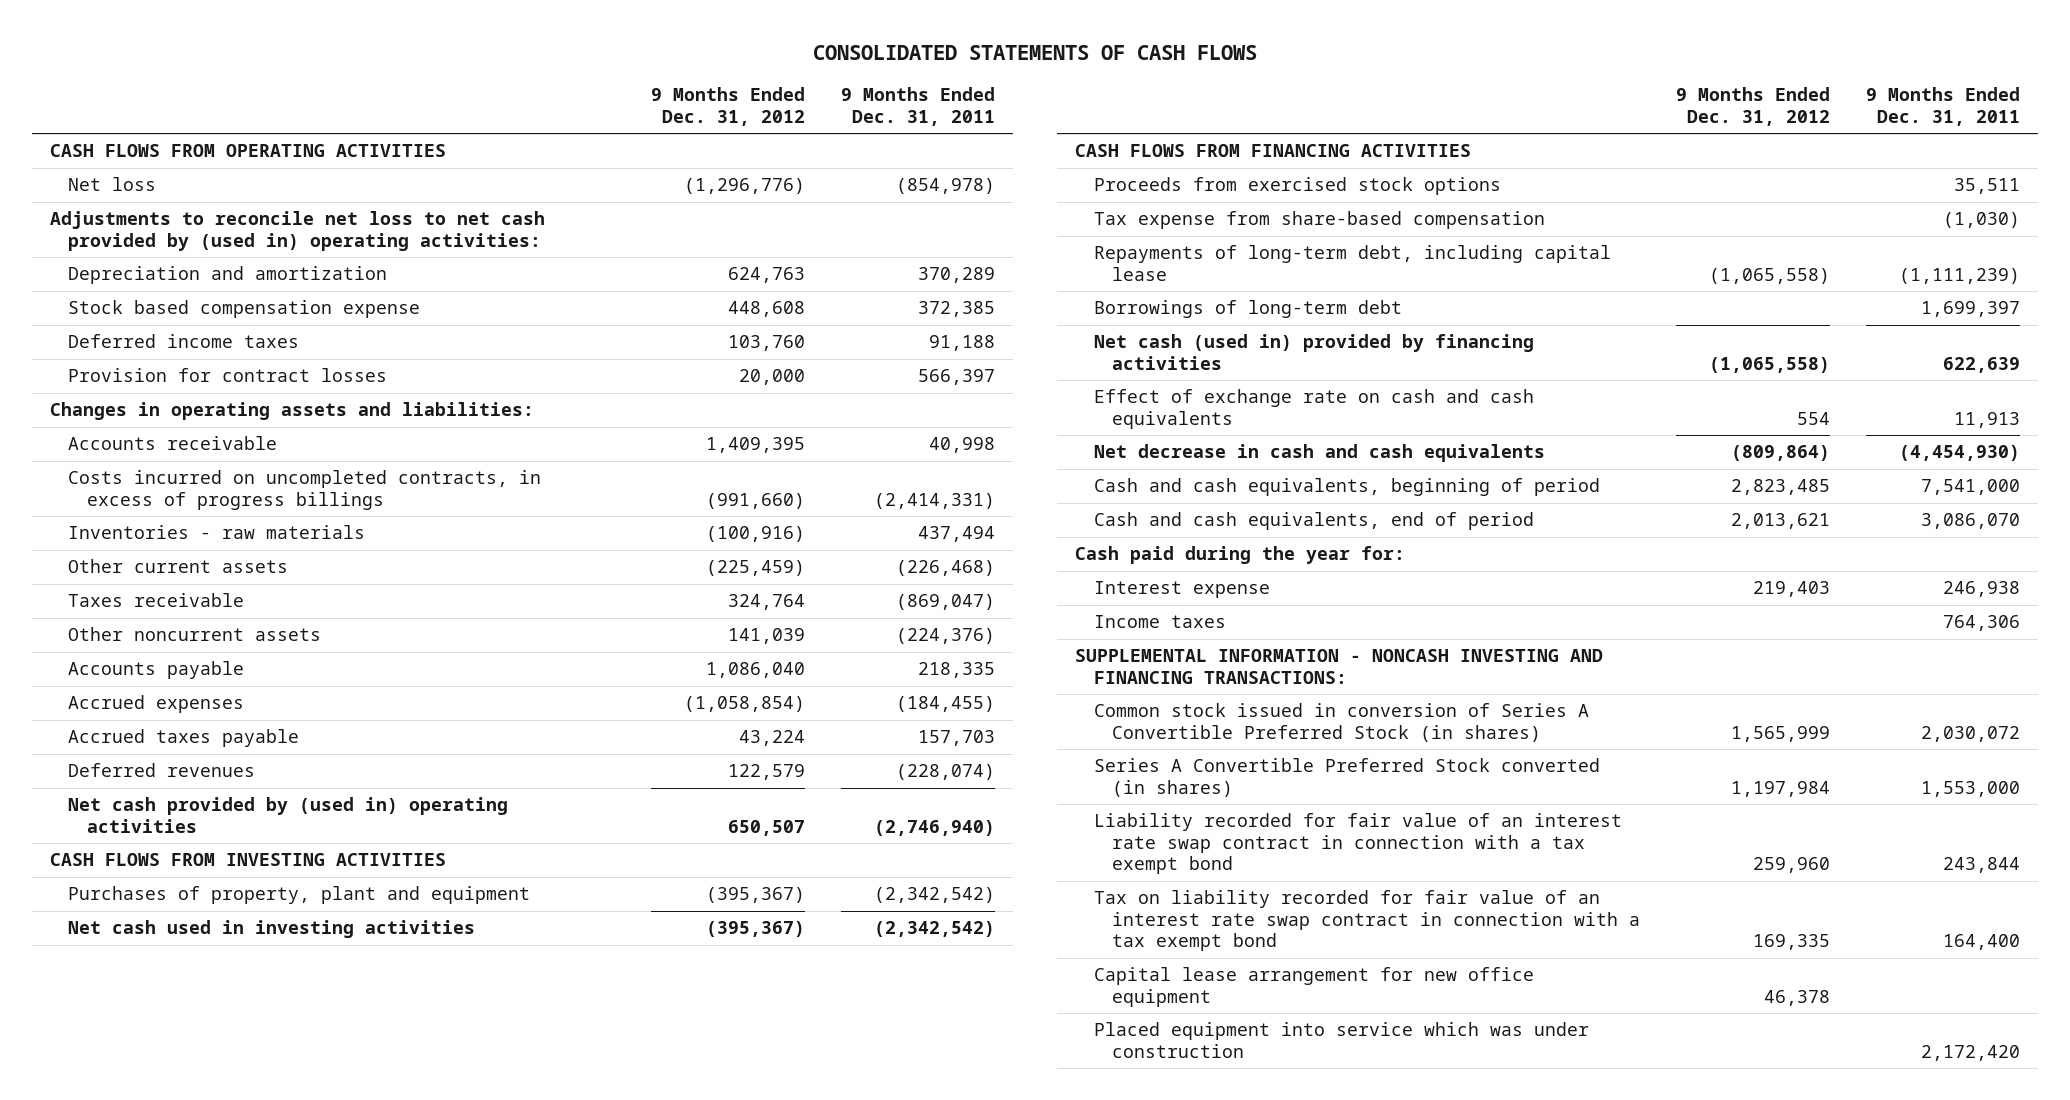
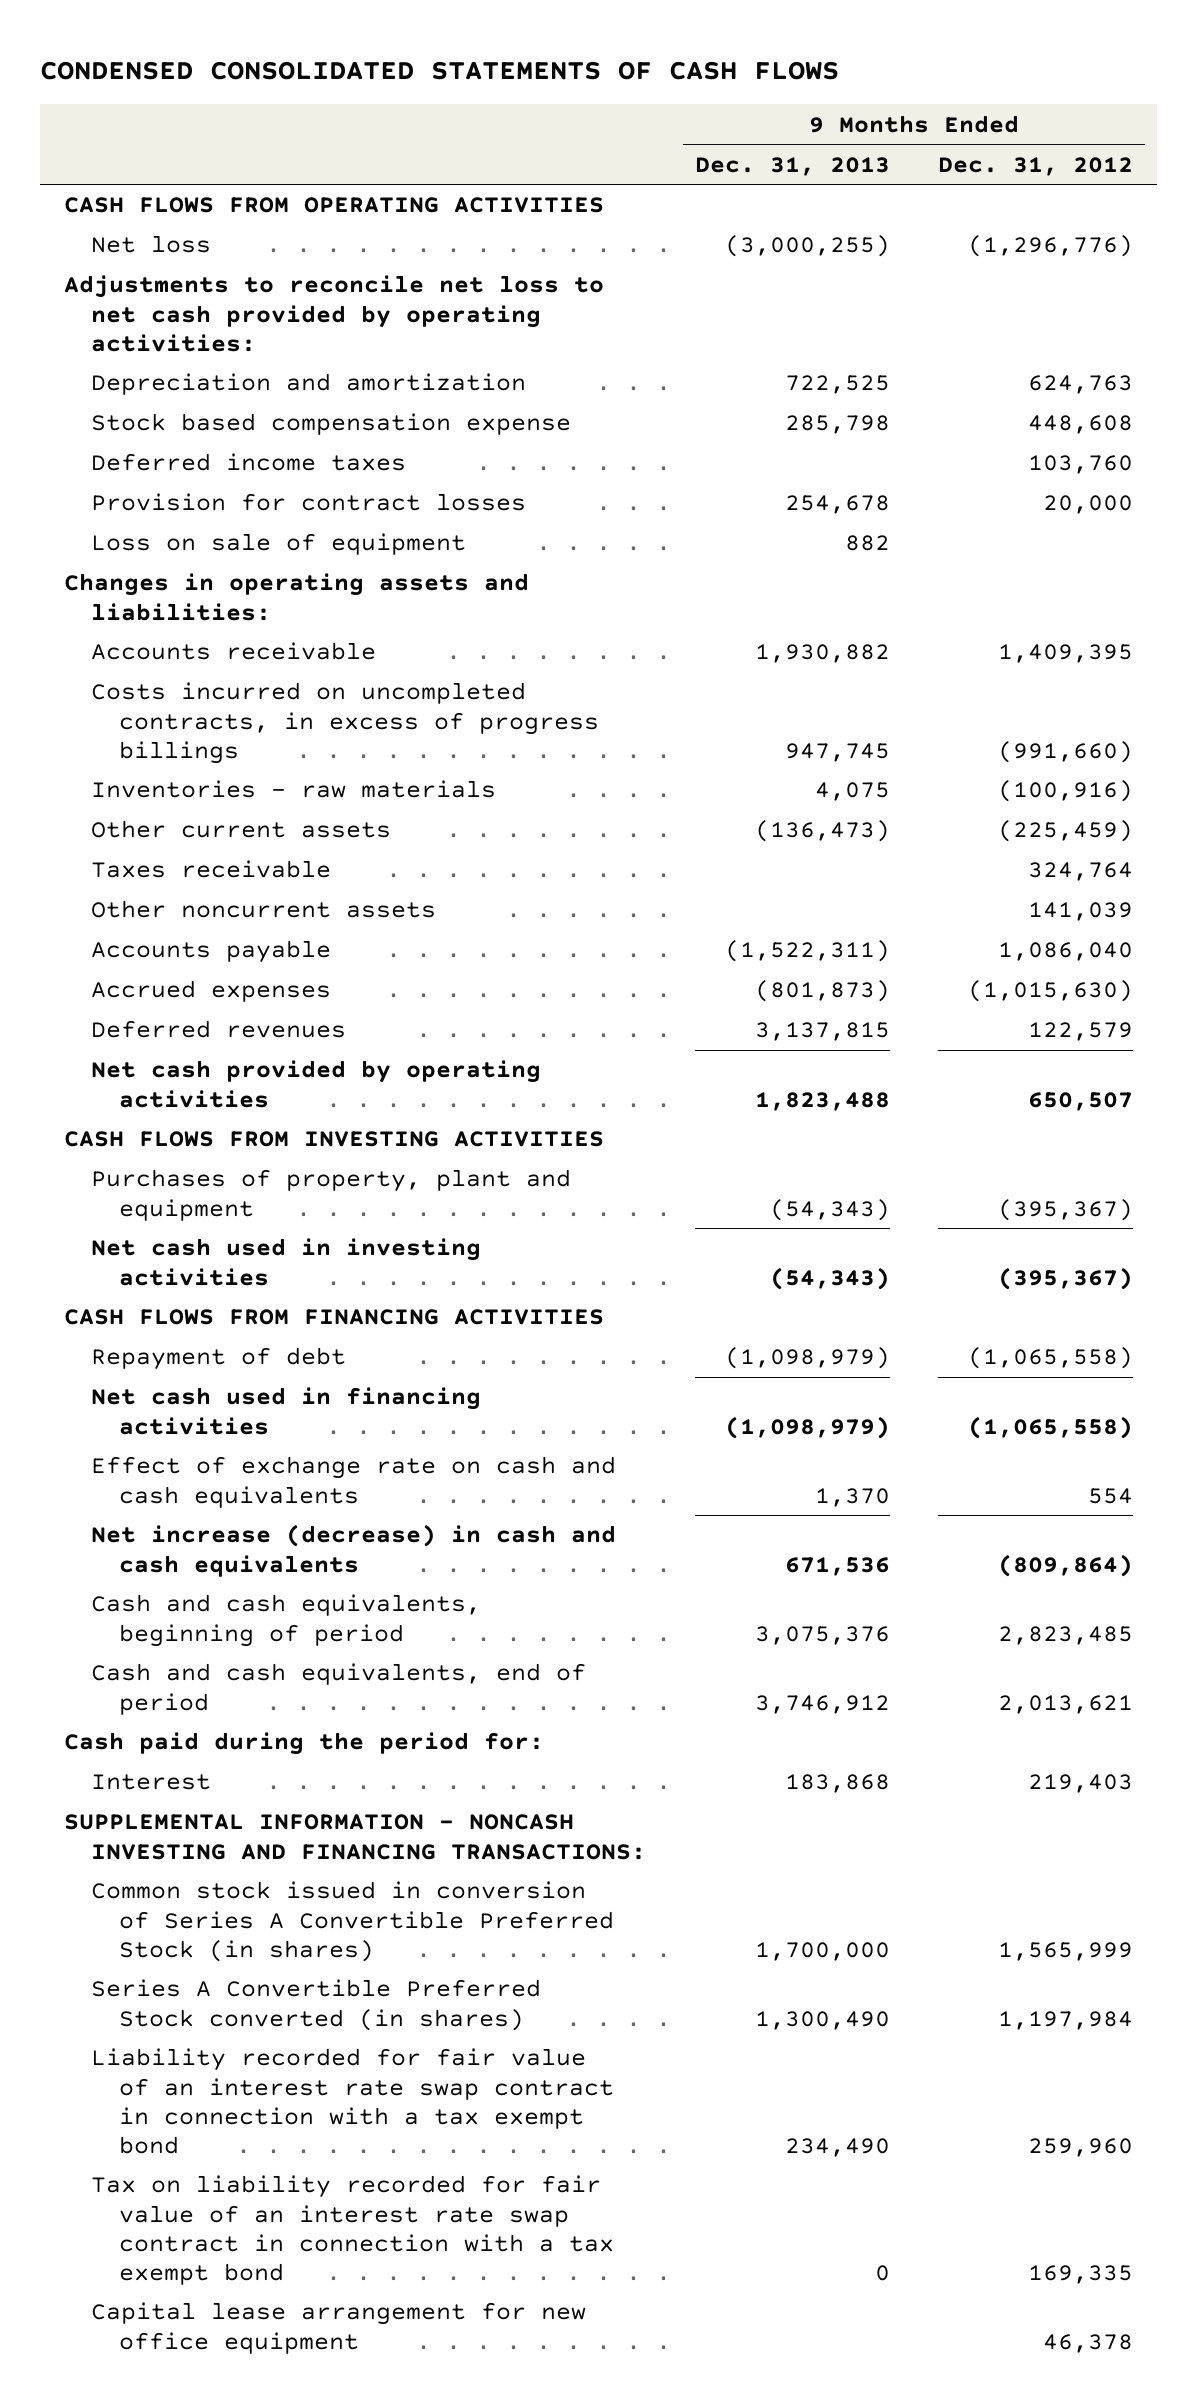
[813,44,1258,60] CONSOLIDATED STATEMENTS OF CASH FLOWS -> [40,61,840,81] CONDENSED CONSOLIDATED STATEMENTS OF CASH FLOWS
[840,87,995,126] 9 Months Ended Dec. 31, 2011 -> none
none -> [694,156,890,176] Dec. 31, 2013
[50,211,546,251] Adjustments to reconcile net loss to net cash provided by (used in) operating activities: -> [64,275,605,352] Adjustments to reconcile net loss to net cash provided by operating activities:
none -> [91,533,467,556] Loss on sale of equipment
[68,729,300,748] Accrued taxes payable -> none
[683,696,805,713] (1,058,854) -> [968,980,1134,1003] (1,015,630)
[68,797,509,833] Net cash provided by (used in) operating activities -> [91,1060,542,1108] Net cash provided by operating activities
[1093,177,1501,196] Proceeds from exercised stock options -> none
[1093,211,1545,230] Tax expense from share-based compensation -> none
[1093,300,1402,319] Borrowings of long-term debt -> none
[1093,245,1611,281] Repayments of long-term debt, including capital lease -> [91,1347,347,1371] Repayment of debt
[1093,334,1534,370] Net cash (used in) provided by financing activities -> [91,1387,482,1435] Net cash used in financing activities
[1093,444,1545,463] Net decrease in cash and cash equivalents -> [91,1524,617,1577] Net increase (decrease) in cash and cash equivalents
[1093,615,1226,629] Income taxes -> none
[1075,546,1406,565] Cash paid during the year for: -> [64,1732,545,1756] Cash paid during the period for:
[1093,581,1270,599] Interest expense -> [91,1774,212,1791] Interest
[1093,1022,1589,1058] Placed equipment into service which was under construction -> none

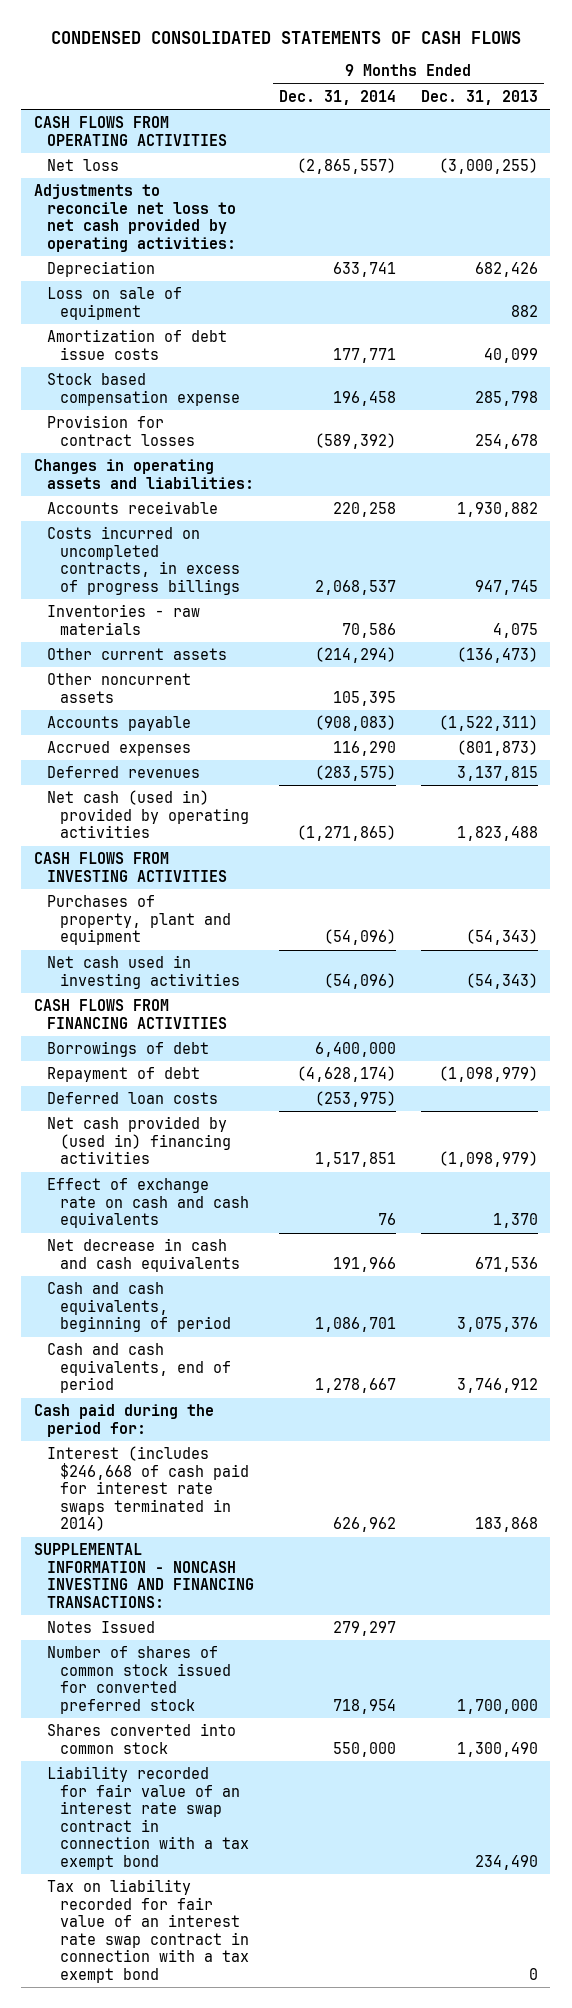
[938,156,1134,176] Dec. 31, 2012 -> none
none -> [278,89,396,105] Dec. 31, 2014
[91,373,527,396] Depreciation and amortization -> none
none -> [46,260,155,277] Depreciation
[91,533,467,556] Loss on sale of equipment -> [46,286,182,320] Loss on sale of equipment
none -> [46,328,227,360] Amortization of debt issue costs
[91,453,407,472] Deferred income taxes -> none
[91,860,332,879] Taxes receivable -> none
[91,1060,542,1108] Net cash provided by operating activities -> [46,789,249,839] Net cash (used in) provided by operating activities
none -> [46,1040,209,1057] Borrowings of debt
none -> [46,1091,218,1104] Deferred loan costs
[91,1387,482,1435] Net cash used in financing activities -> [46,1115,231,1165] Net cash provided by (used in) financing activities
[91,1524,617,1577] Net increase (decrease) in cash and cash equivalents -> [46,1237,240,1272] Net decrease in cash and cash equivalents
[91,1774,212,1791] Interest -> [46,1445,249,1532] Interest (includes $246,668 of cash paid for interest rate swaps terminated in 2014)
none -> [46,1620,155,1633] Notes Issued
[91,1881,614,1962] Common stock issued in conversion of Series A Convertible Preferred Stock (in shares) -> [46,1645,231,1714] Number of shares of common stock issued for converted preferred stock
[91,1979,542,2031] Series A Convertible Preferred Stock converted (in shares) -> [46,1722,236,1754] Shares converted into common stock
[91,2302,587,2354] Capital lease arrangement for new office equipment -> none

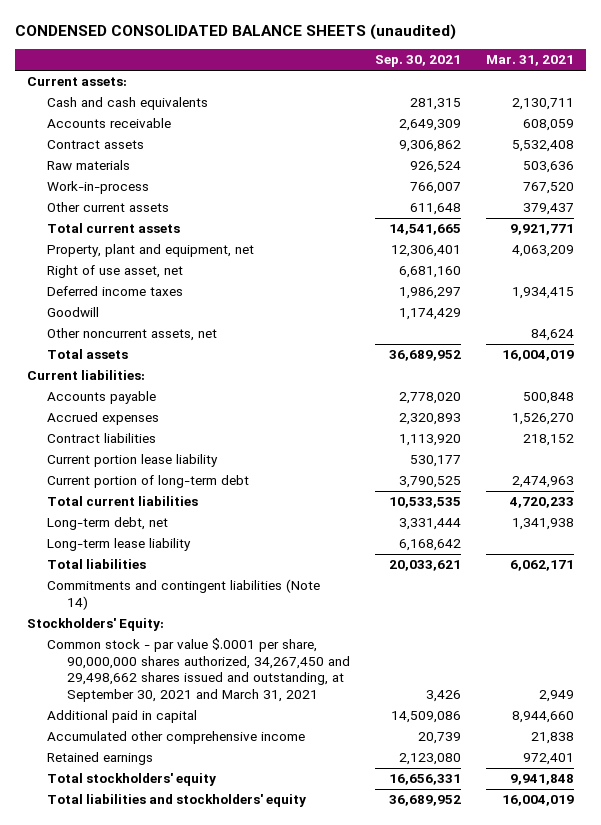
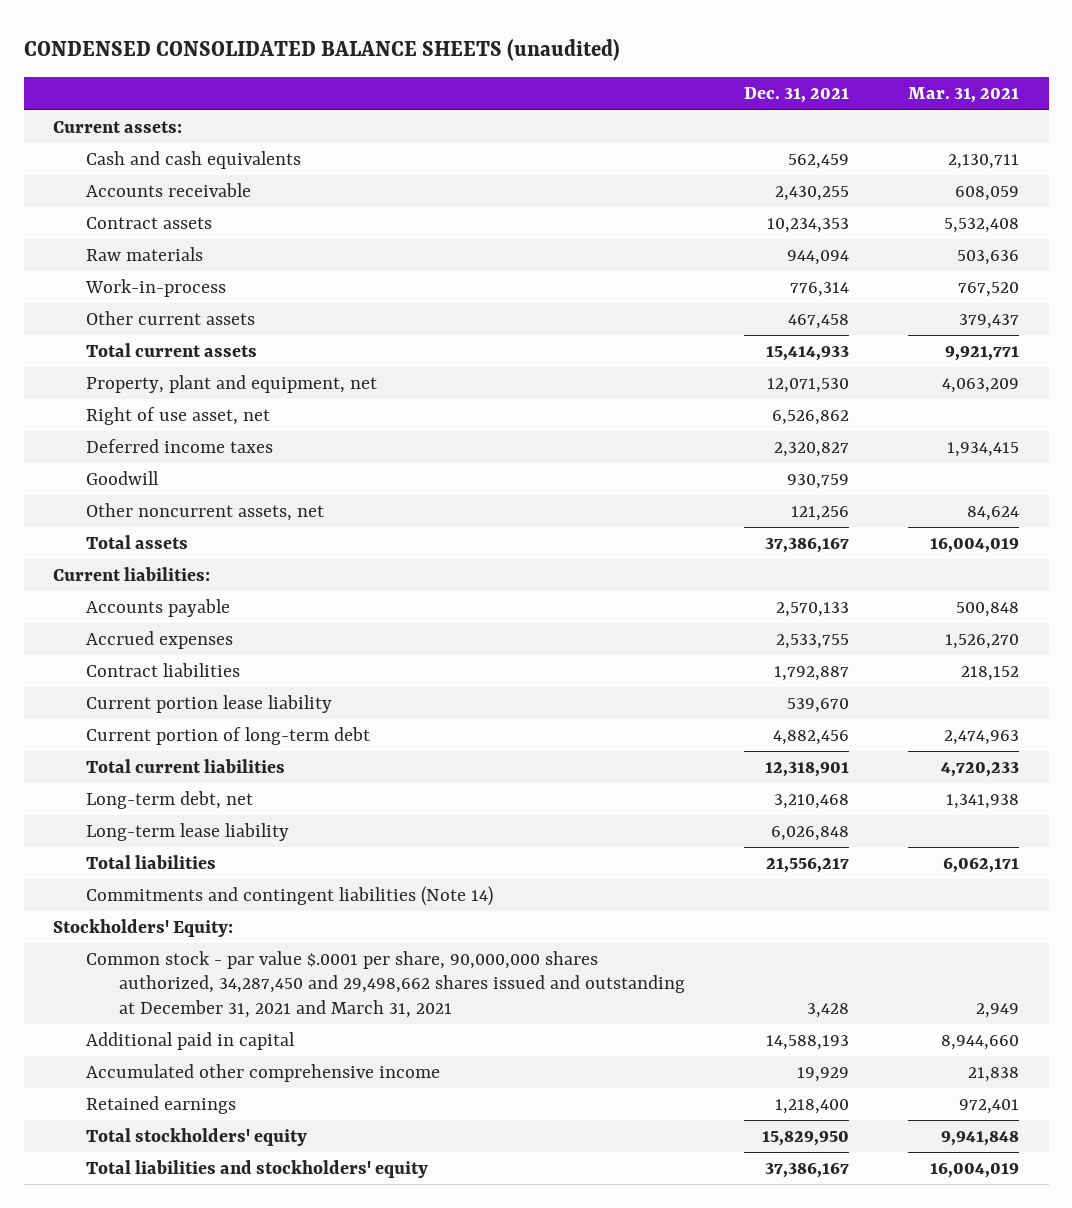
[374,55,461,68] Sep. 30, 2021 -> none
none -> [743,87,849,104] Dec. 31, 2021
[47,638,351,702] Common stock - par value $.0001 per share, 90,000,000 shares authorized, 34,267,450 and 29,498,662 shares issued and outstanding, at September 30, 2021 and March 31, 2021 -> [85,951,685,1018] Common stock - par value $.0001 per share, 90,000,000 shares authorized, 34,287,450 and 29,498,662 shares issued and outstanding at December 31, 2021 and March 31, 2021

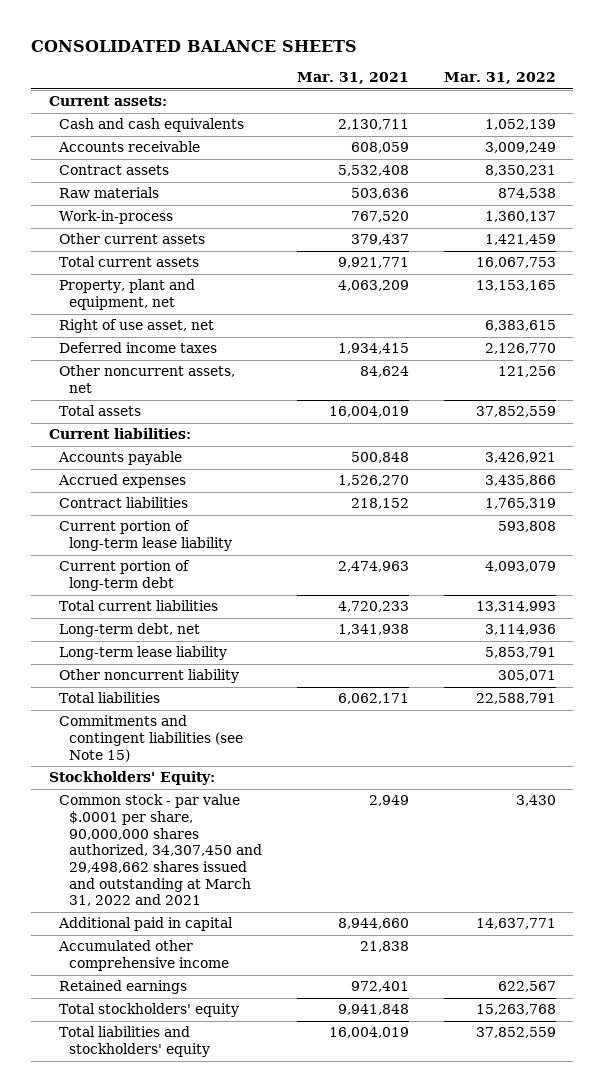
[23,39,620,62] CONDENSED CONSOLIDATED BALANCE SHEETS (unaudited) -> [31,40,358,53] CONSOLIDATED BALANCE SHEETS
[743,87,849,104] Dec. 31, 2021 -> none
none -> [443,72,556,85] Mar. 31, 2022
[85,471,159,486] Goodwill -> none
[85,695,332,714] Current portion lease liability -> [58,520,232,552] Current portion of long-term lease liability
none -> [58,669,239,684] Other noncurrent liability
[85,886,493,907] Commitments and contingent liabilities (Note 14) -> [58,715,243,762] Commitments and contingent liabilities (see Note 15)
[85,951,685,1018] Common stock - par value $.0001 per share, 90,000,000 shares authorized, 34,287,450 and 29,498,662 shares issued and outstanding at December 31, 2021 and March 31, 2021 -> [58,794,262,907] Common stock - par value $.0001 per share, 90,000,000 shares authorized, 34,307,450 and 29,498,662 shares issued and outstanding at March 31, 2022 and 2021

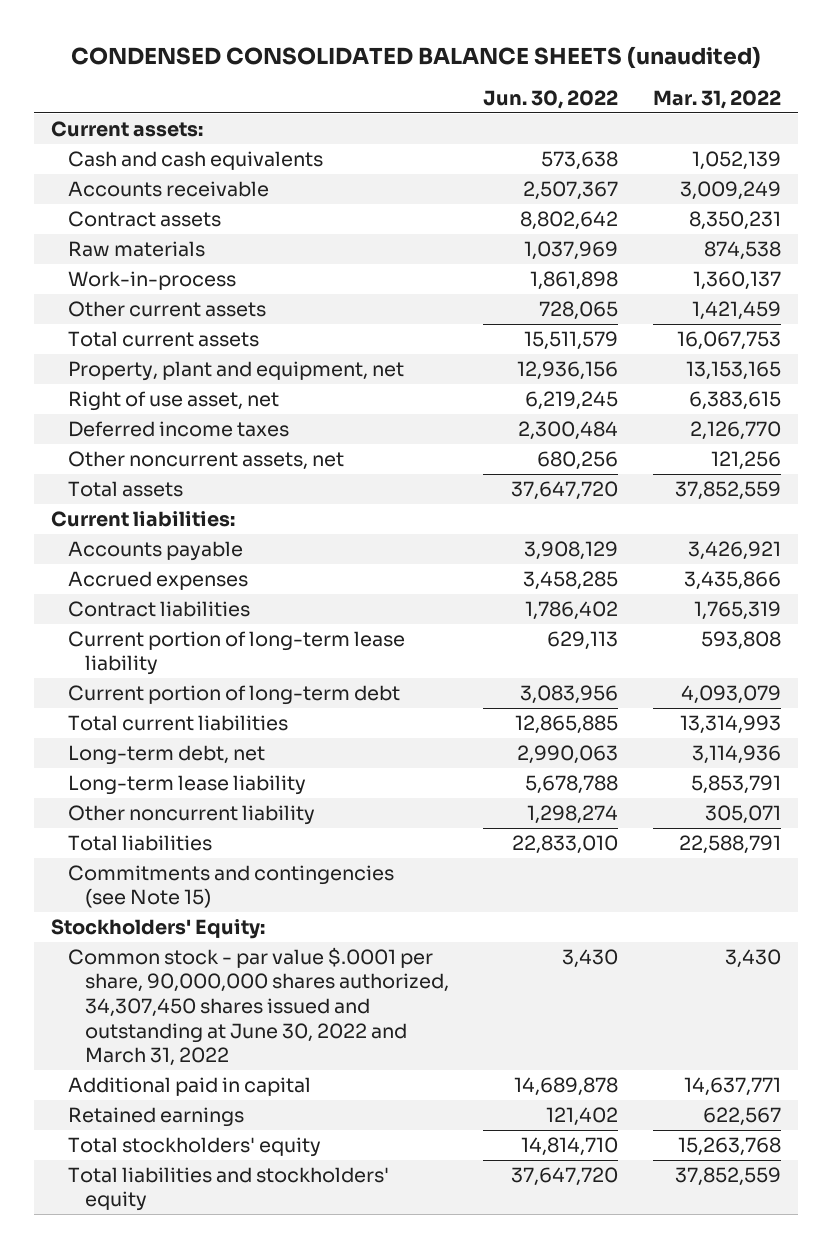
[31,40,358,53] CONSOLIDATED BALANCE SHEETS -> [70,46,761,70] CONDENSED CONSOLIDATED BALANCE SHEETS (unaudited)
[296,72,409,85] Mar. 31, 2021 -> none
none -> [483,90,619,110] Jun. 30, 2022
[58,715,243,762] Commitments and contingent liabilities (see Note 15) -> [68,864,395,909] Commitments and contingencies (see Note 15)
[58,794,262,907] Common stock - par value $.0001 per share, 90,000,000 shares authorized, 34,307,450 and 29,498,662 shares issued and outstanding at March 31, 2022 and 2021 -> [68,946,450,1067] Common stock - par value $.0001 per share, 90,000,000 shares authorized, 34,307,450 shares issued and outstanding at June 30, 2022 and March 31, 2022
[57,940,229,972] Accumulated other comprehensive income -> none

